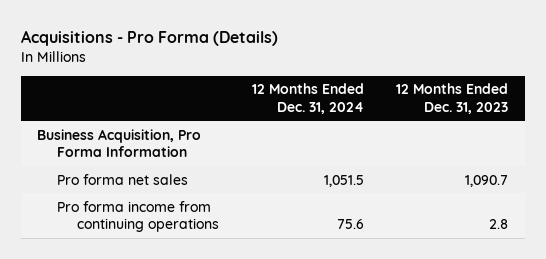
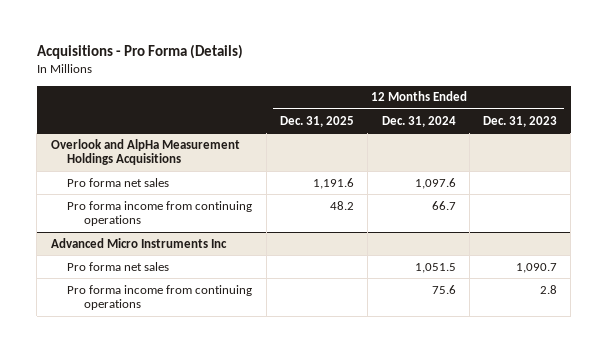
none -> [279,115,354,127] Dec. 31, 2025
[37,128,202,157] Business Acquisition, Pro Forma Information -> none
none -> [50,138,240,166] Overlook and AlpHa Measurement Holdings Acquisitions
none -> [67,177,170,187] Pro forma net sales
none -> [67,200,253,227] Pro forma income from continuing operations
none -> [50,237,227,248] Advanced Micro Instruments Inc

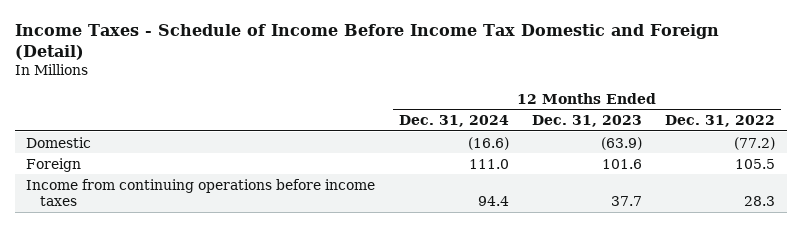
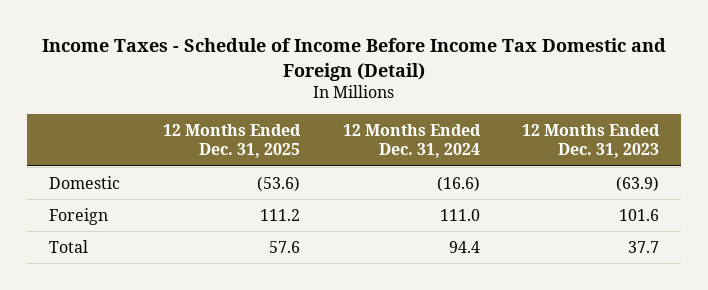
[665,115,776,128] Dec. 31, 2022 -> none
none -> [162,123,301,159] 12 Months Ended Dec. 31, 2025
[26,178,376,207] Income from continuing operations before income taxes -> [48,239,88,253] Total

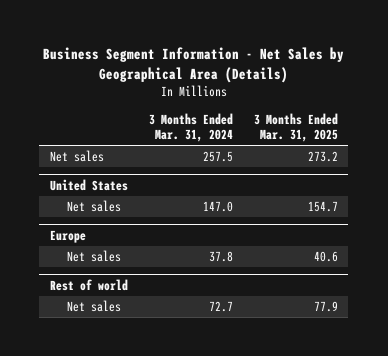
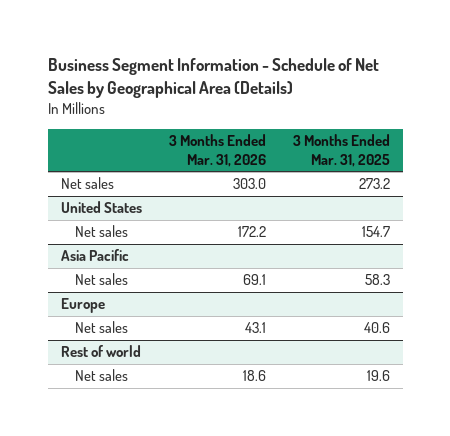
[42,47,344,84] Business Segment Information - Net Sales by Geographical Area (Details) -> [47,57,379,99] Business Segment Information - Schedule of Net Sales by Geographical Area (Details)
[148,113,233,143] 3 Months Ended Mar. 31, 2024 -> none
none -> [168,134,266,167] 3 Months Ended Mar. 31, 2026
none -> [60,249,129,262] Asia Pacific
none -> [74,273,128,286] Net sales
[313,301,338,313] 77.9 -> [366,370,390,382] 19.6

